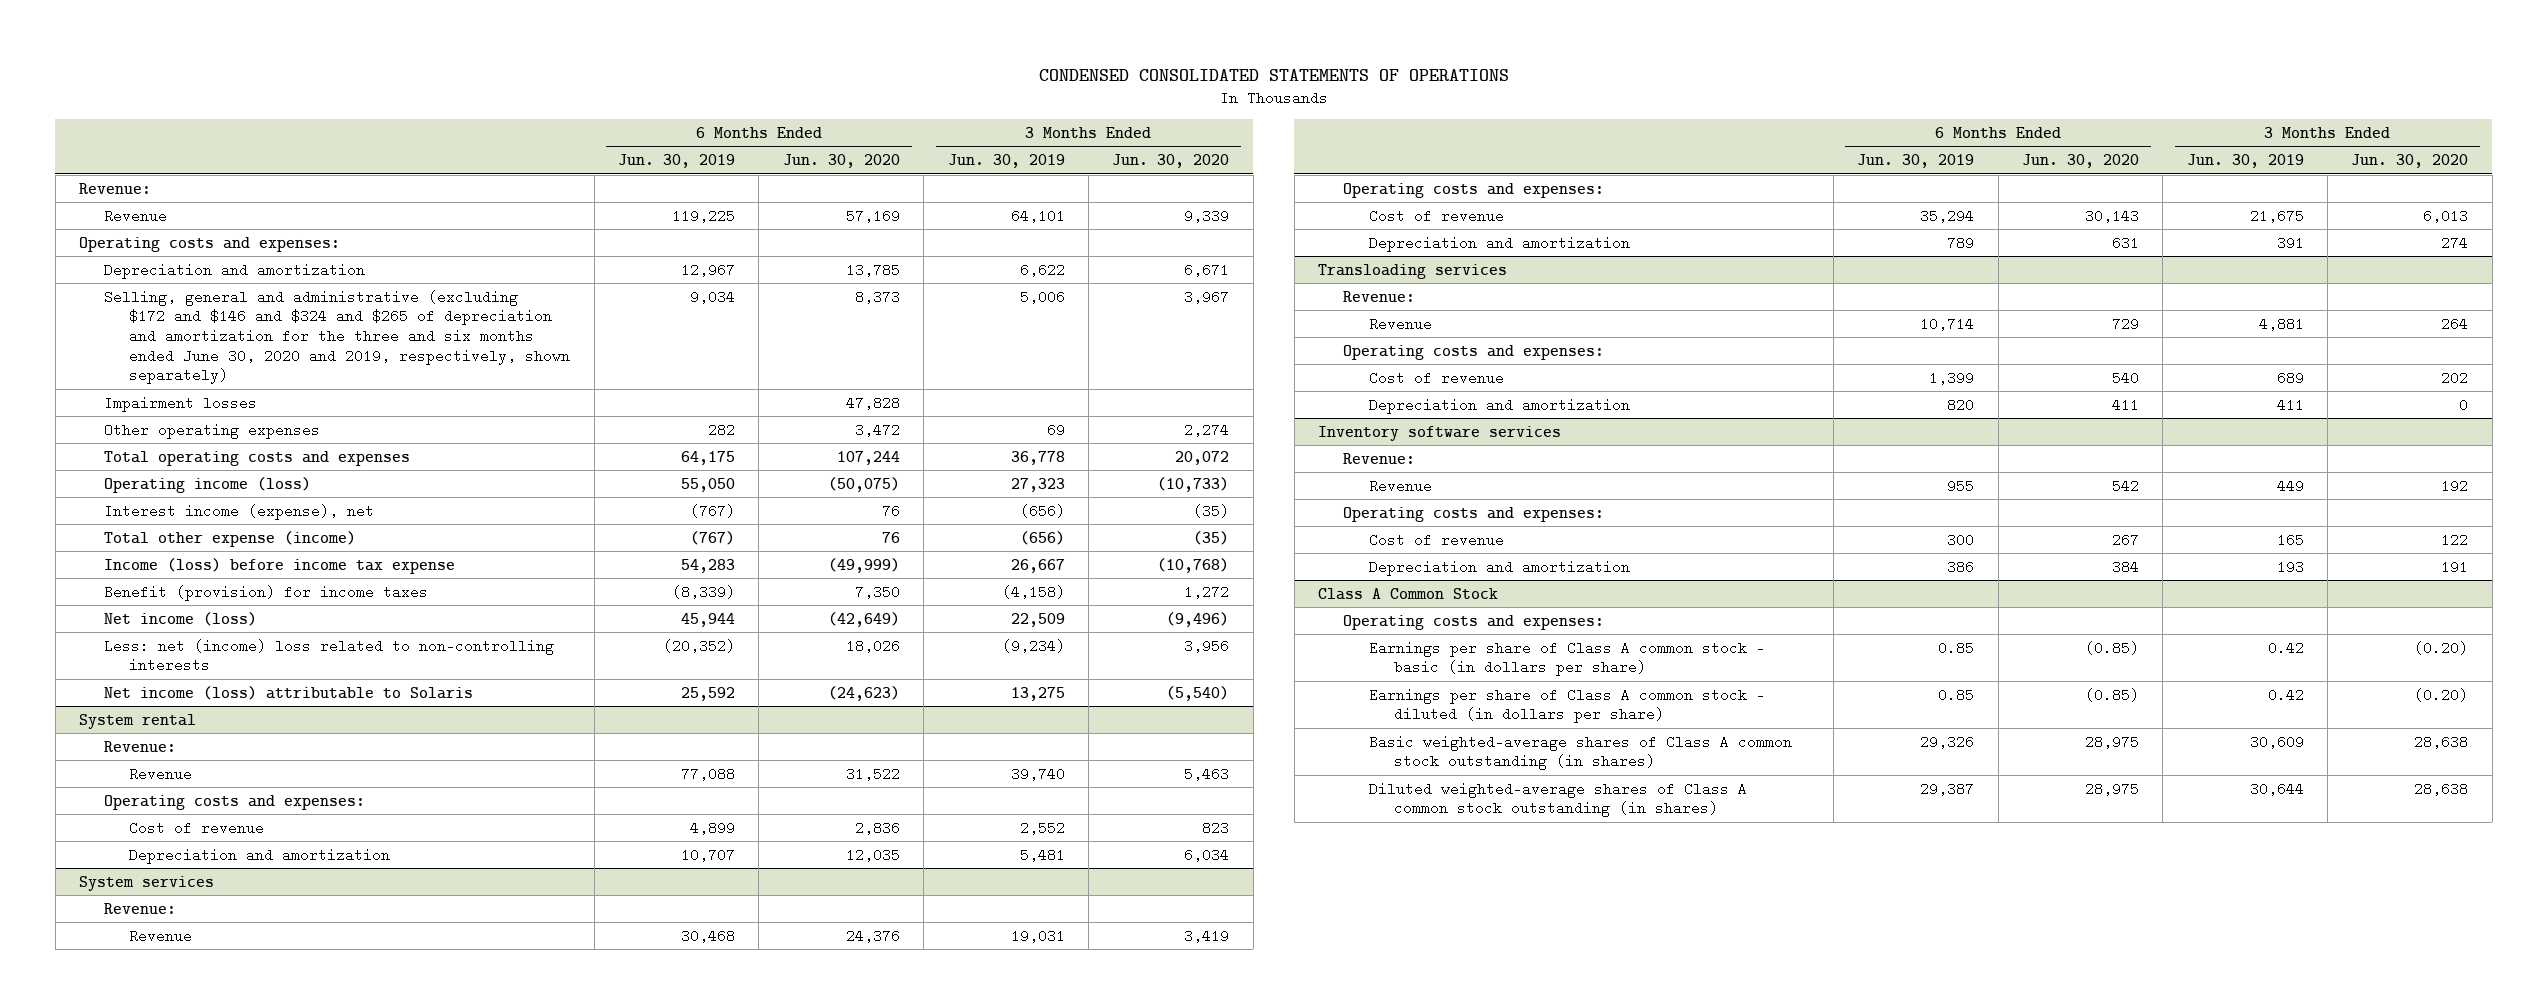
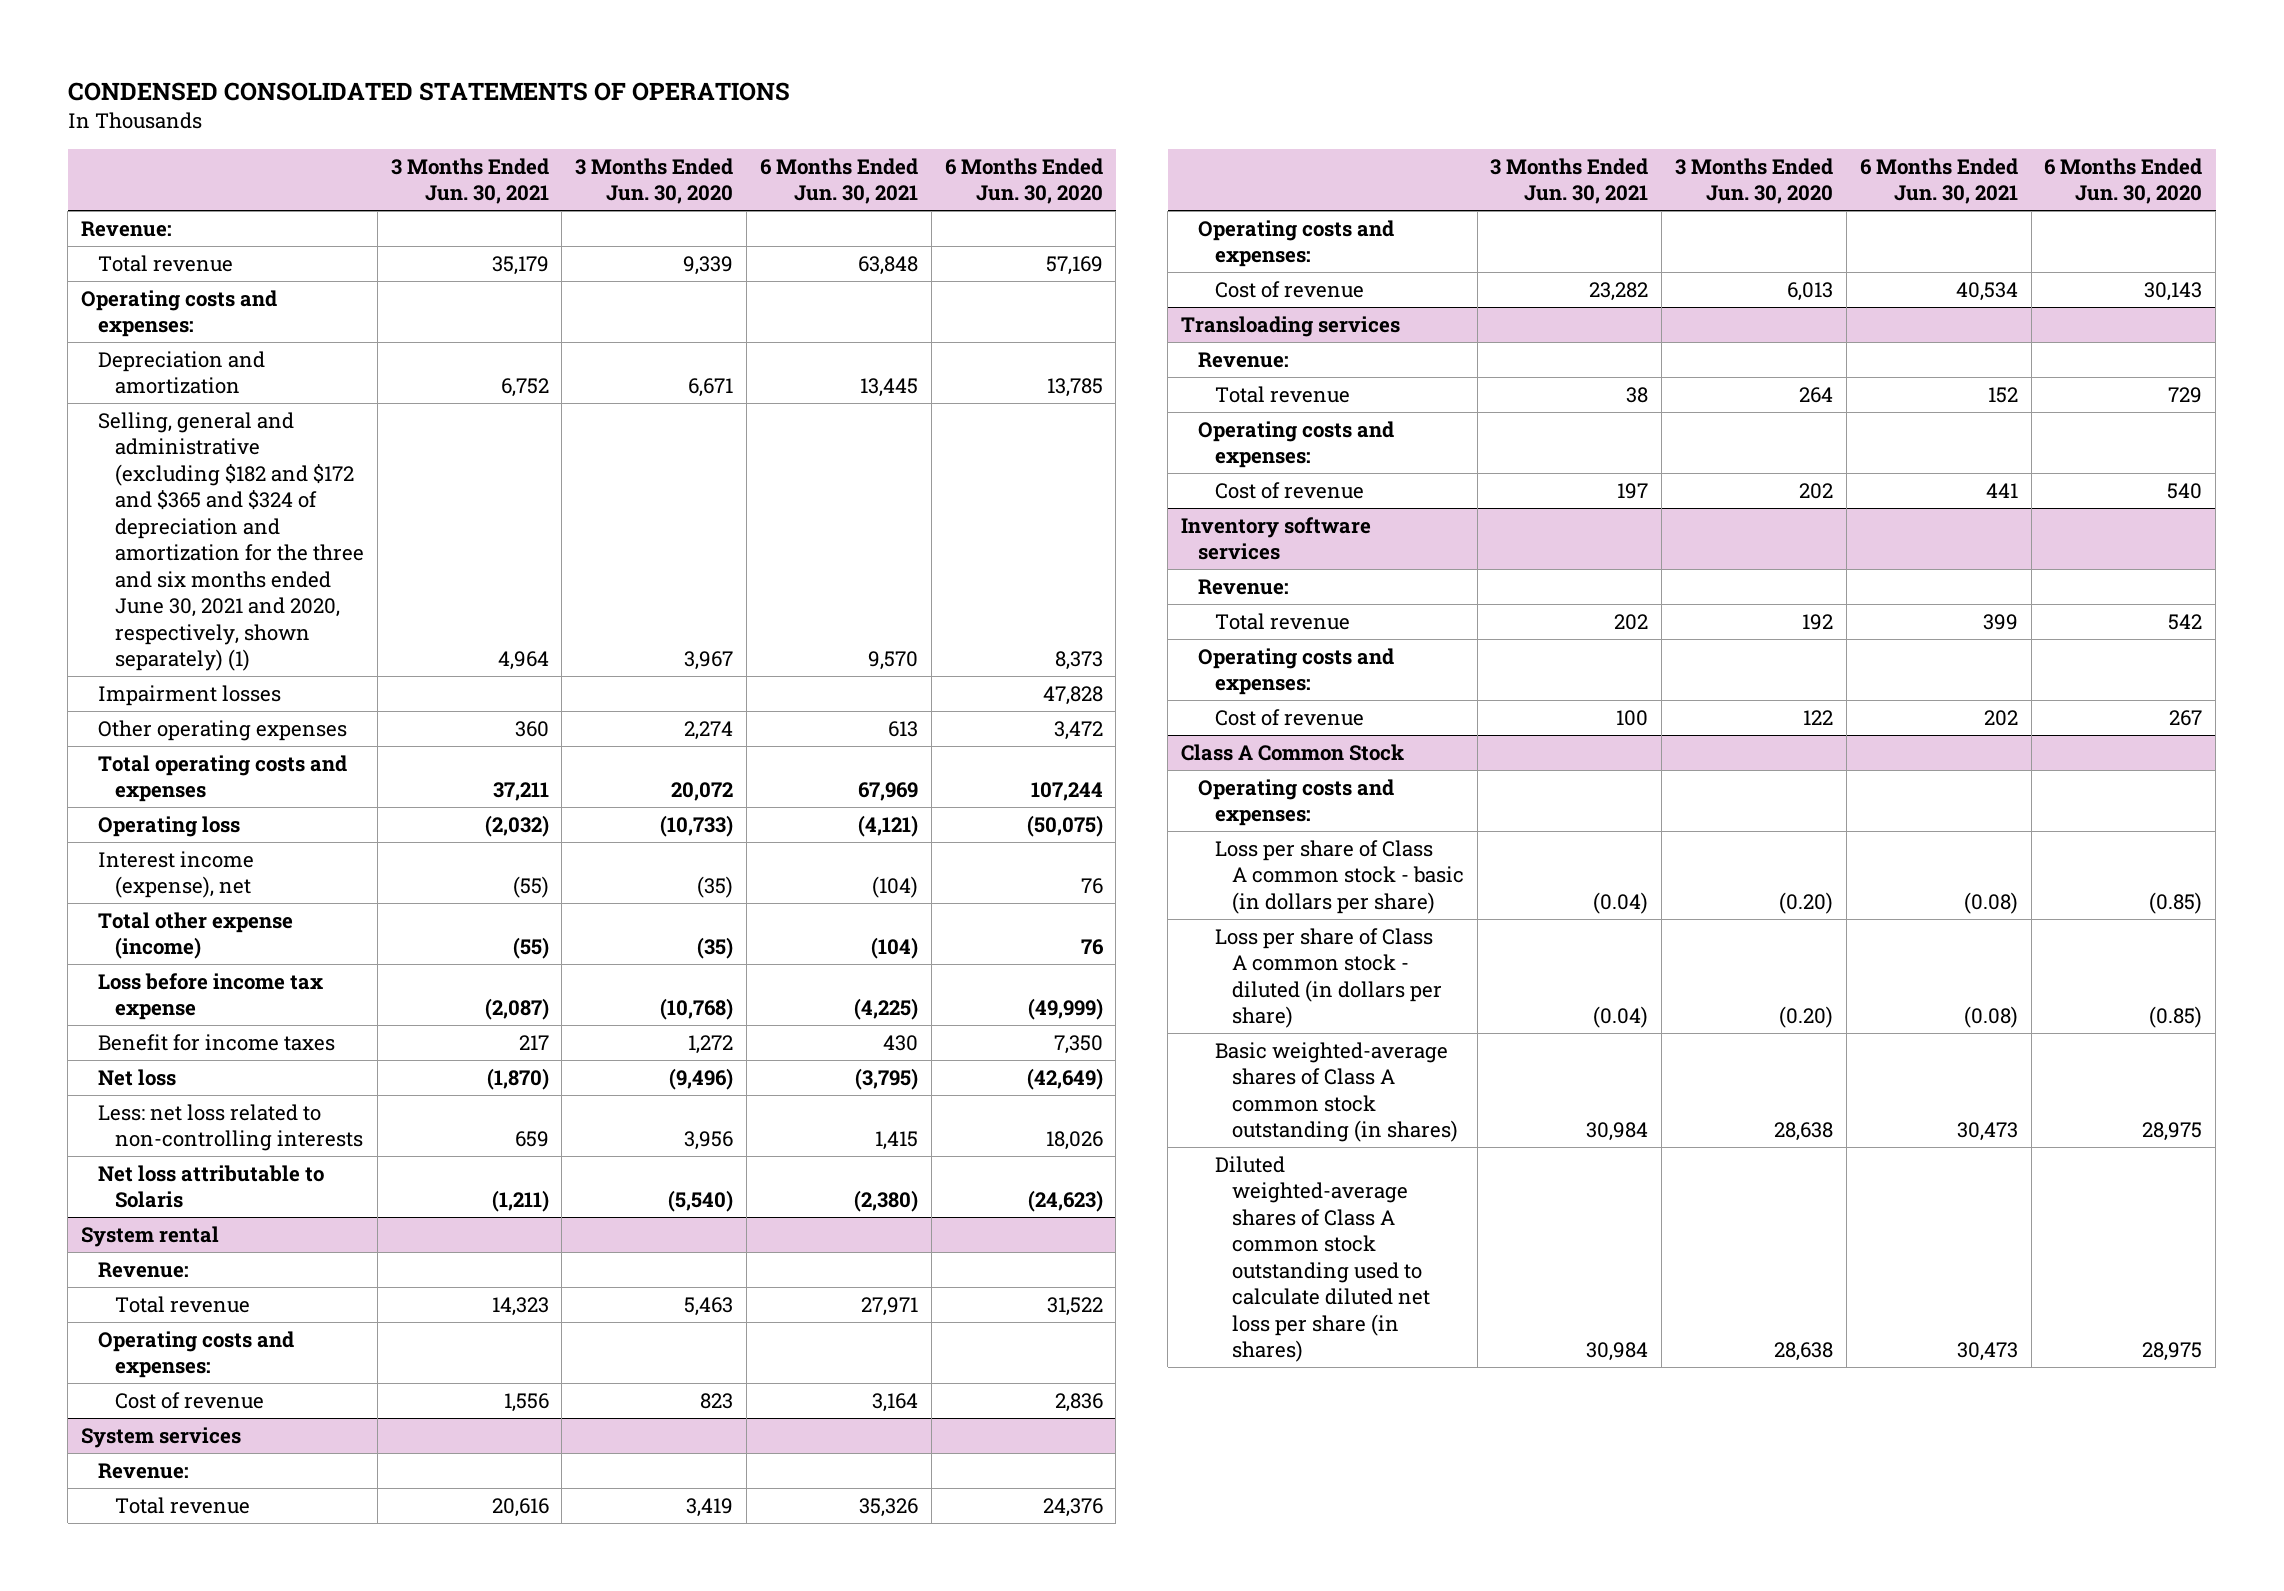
[618,154,736,169] Jun. 30, 2019 -> none
[947,154,1065,169] Jun. 30, 2019 -> none
none -> [390,157,549,205] 3 Months Ended Jun. 30, 2021
none -> [759,157,918,205] 6 Months Ended Jun. 30, 2021
[104,208,168,223] Revenue -> [98,254,234,272] Total revenue
[104,289,571,385] Selling, general and administrative (excluding $172 and $146 and $324 and $265 of depreciation and amortization for the three and six months ended June 30, 2020 and 2019, respectively, shown separately) -> [98,411,364,672] Selling, general and administrative (excluding $182 and $172 and $365 and $324 of depreciation and amortization for the three and six months ended June 30, 2021 and 2020, respectively, shown separately) (1)
[104,476,312,493] Operating income (loss) -> [98,815,241,837] Operating loss
[104,557,456,574] Income (loss) before income tax expense -> [98,972,324,1021] Loss before income tax expense
[104,584,429,601] Benefit (provision) for income taxes -> [98,1033,336,1051] Benefit for income taxes
[104,611,258,626] Net income (loss) -> [98,1068,177,1086] Net loss
[104,638,555,673] Less: net (income) loss related to non-controlling interests -> [98,1103,363,1152] Less: net loss related to non-controlling interests
[104,685,474,700] Net income (loss) attributable to Solaris -> [98,1164,325,1209] Net loss attributable to Solaris
[129,766,193,781] Revenue -> [114,1295,250,1313] Total revenue
[129,847,391,864] Depreciation and amortization -> none
[129,928,193,943] Revenue -> [114,1496,250,1514] Total revenue
[1368,235,1630,252] Depreciation and amortization -> none
[1368,316,1432,331] Revenue -> [1214,385,1350,403] Total revenue
[1368,397,1630,414] Depreciation and amortization -> none
[1368,478,1432,493] Revenue -> [1214,612,1350,630] Total revenue
[1368,559,1630,576] Depreciation and amortization -> none
[1368,640,1765,677] Earnings per share of Class A common stock - basic (in dollars per share) -> [1214,839,1464,914] Loss per share of Class A common stock - basic (in dollars per share)
[1368,687,1765,724] Earnings per share of Class A common stock - diluted (in dollars per share) -> [1214,927,1442,1029] Loss per share of Class A common stock - diluted (in dollars per share)
[1368,781,1747,818] Diluted weighted-average shares of Class A common stock outstanding (in shares) -> [1214,1155,1430,1363] Diluted weighted-average shares of Class A common stock outstanding used to calculate diluted net loss per share (in shares)

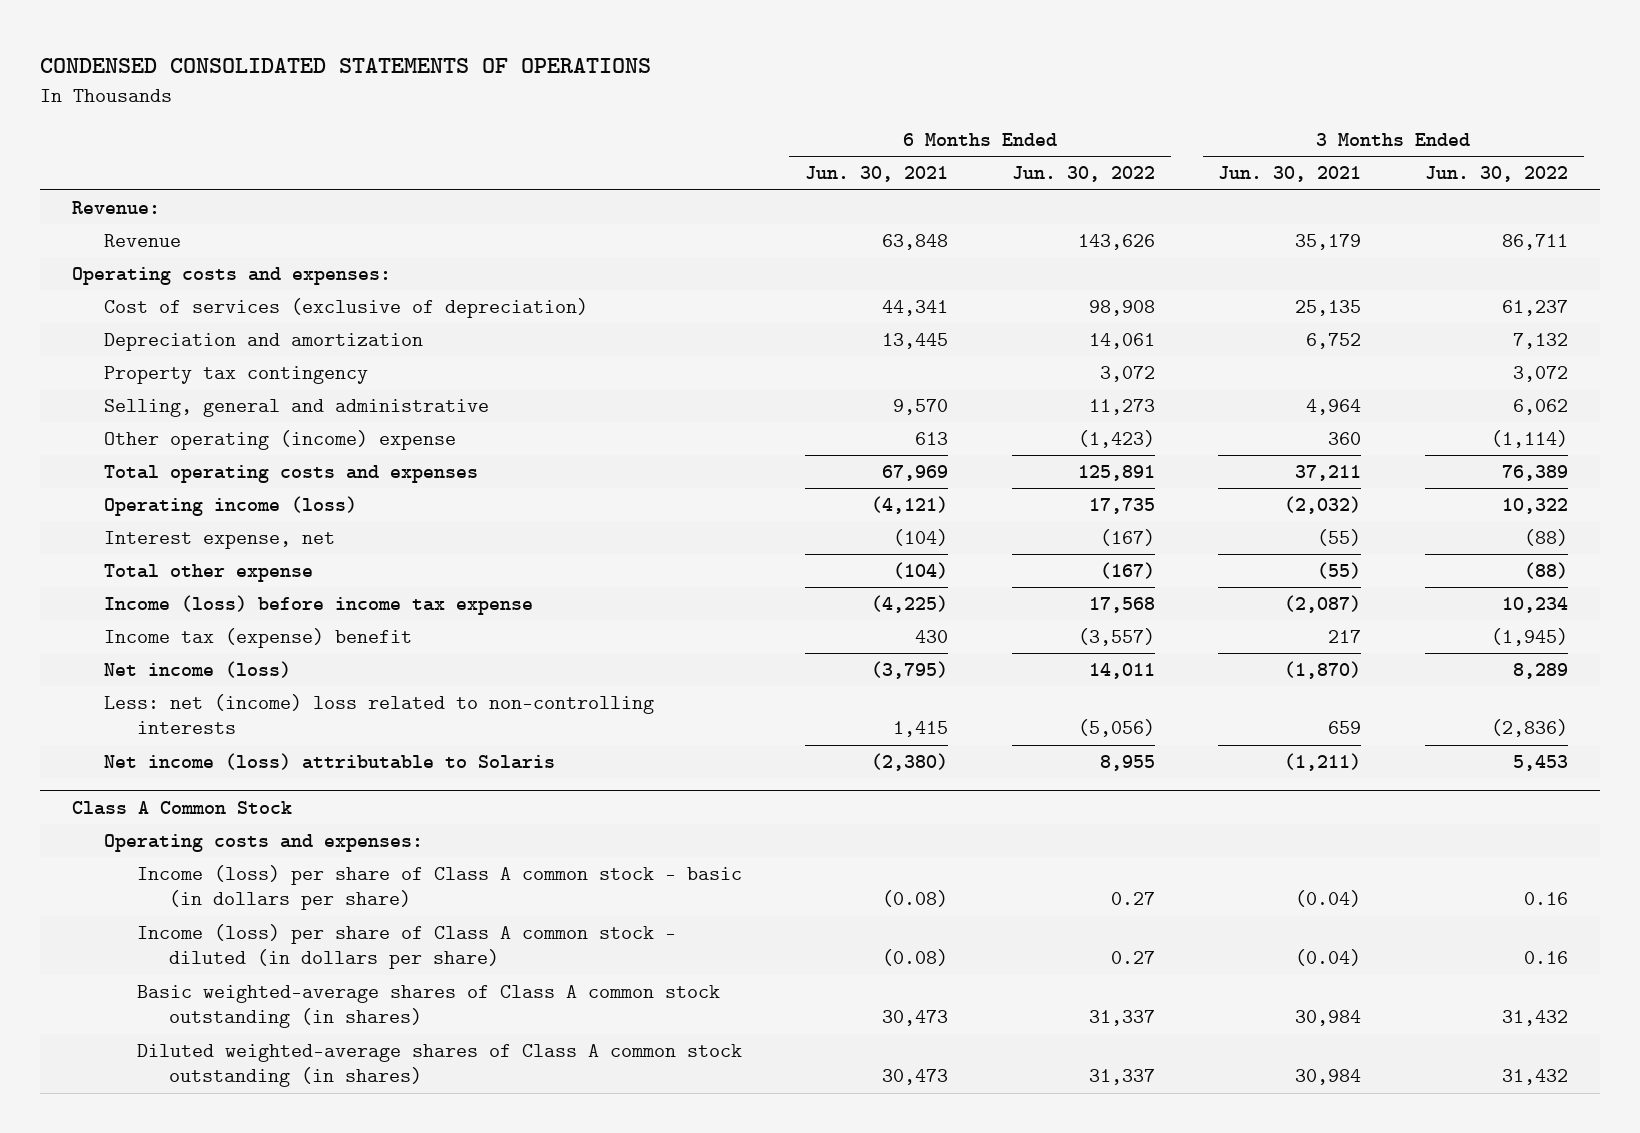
[575,157,734,205] 3 Months Ended Jun. 30, 2020 -> none
[944,157,1103,205] 6 Months Ended Jun. 30, 2020 -> none
none -> [1011,166,1155,183] Jun. 30, 2022
none -> [1425,166,1569,183] Jun. 30, 2022
[98,254,234,272] Total revenue -> [104,234,182,248] Revenue
none -> [104,298,589,319] Cost of services (exclusive of depreciation)
[98,684,282,706] Impairment losses -> none
none -> [104,366,369,385] Property tax contingency
[98,411,364,672] Selling, general and administrative (excluding $182 and $172 and $365 and $324 of depreciation and amortization for the three and six months ended June 30, 2021 and 2020, respectively, shown separately) (1) -> [104,399,490,418] Selling, general and administrative
[98,719,348,741] Other operating expenses -> [104,430,457,451] Other operating (income) expense
[81,1225,220,1247] System rental -> none
[98,1261,190,1278] Revenue: -> none
[114,1295,250,1313] Total revenue -> none
[98,1330,295,1379] Operating costs and expenses: -> none
[114,1391,264,1409] Cost of revenue -> none
[81,1426,242,1448] System services -> none
[98,1462,190,1479] Revenue: -> none
[114,1496,250,1514] Total revenue -> none
[1197,219,1394,268] Operating costs and expenses: -> none
[1214,280,1364,298] Cost of revenue -> none
[1181,315,1401,337] Transloading services -> none
[1197,351,1289,368] Revenue: -> none
[1214,385,1350,403] Total revenue -> none
[1197,420,1394,469] Operating costs and expenses: -> none
[1214,481,1364,499] Cost of revenue -> none
[1181,516,1372,561] Inventory software services -> none
[1197,578,1289,595] Revenue: -> none
[1214,612,1350,630] Total revenue -> none
[1197,647,1394,696] Operating costs and expenses: -> none
[1214,708,1364,726] Cost of revenue -> none
[98,815,241,837] Operating loss -> [104,496,358,517] Operating income (loss)
[98,850,255,899] Interest income (expense), net -> [104,531,336,550] Interest expense, net
[98,911,294,960] Total other expense (income) -> [104,564,314,583] Total other expense
[98,972,324,1021] Loss before income tax expense -> [104,595,534,616] Income (loss) before income tax expense
[98,1033,336,1051] Benefit for income taxes -> [104,628,413,649] Income tax (expense) benefit
[98,1068,177,1086] Net loss -> [104,661,292,679] Net income (loss)
[98,1103,363,1152] Less: net loss related to non-controlling interests -> [104,694,655,735] Less: net (income) loss related to non-controlling interests
[98,1164,325,1209] Net loss attributable to Solaris -> [104,753,556,771] Net income (loss) attributable to Solaris
[1214,839,1464,914] Loss per share of Class A common stock - basic (in dollars per share) -> [136,865,742,911] Income (loss) per share of Class A common stock - basic (in dollars per share)
[1214,927,1442,1029] Loss per share of Class A common stock - diluted (in dollars per share) -> [136,924,676,970] Income (loss) per share of Class A common stock - diluted (in dollars per share)
[1214,1155,1430,1363] Diluted weighted-average shares of Class A common stock outstanding used to calculate diluted net loss per share (in shares) -> [136,1044,742,1088] Diluted weighted-average shares of Class A common stock outstanding (in shares)

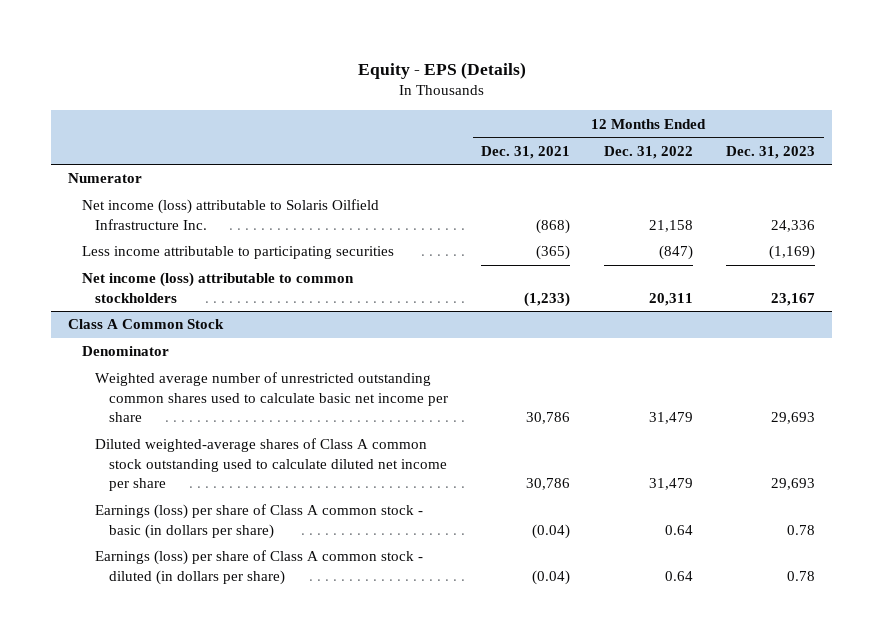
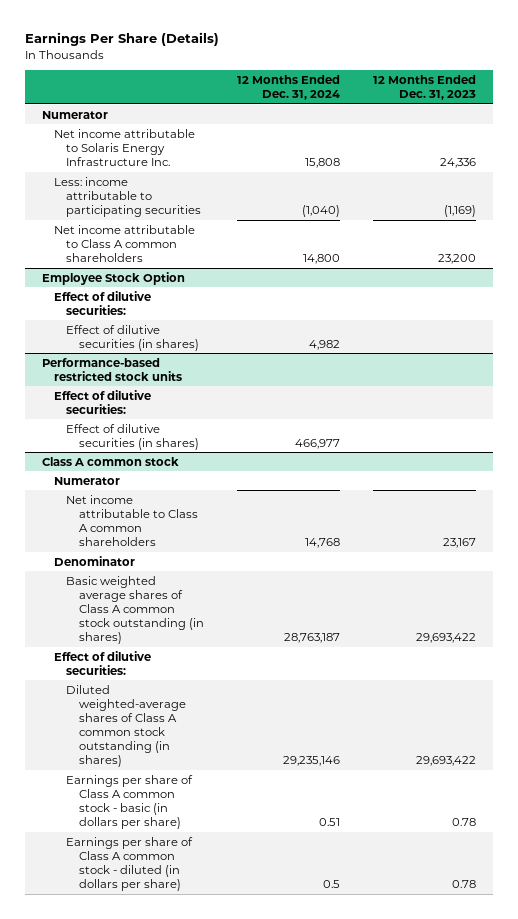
[357,61,526,79] Equity - EPS (Details) -> [25,32,220,47] Earnings Per Share (Details)
[481,145,571,159] Dec. 31, 2021 -> none
[603,145,693,159] Dec. 31, 2022 -> none
none -> [236,74,340,100] 12 Months Ended Dec. 31, 2024
[81,199,379,230] Net income (loss) attributable to Solaris Oilfield Infrastructure Inc. -> [54,128,196,166] Net income attributable to Solaris Energy Infrastructure Inc.
[81,246,394,260] Less income attributable to participating securities -> [54,176,202,217] Less: income attributable to participating securities
[81,272,354,303] Net income (loss) attributable to common stockholders -> [54,224,196,262] Net income attributable to Class A common shareholders
[771,292,816,306] 23,167 -> [437,253,476,264] 23,200
none -> [41,271,185,285] Employee Stock Option
none -> [54,290,152,315] Effect of dilutive securities:
none -> [66,324,199,351] Effect of dilutive securities (in shares)
none -> [41,357,183,381] Performance-based restricted stock units
none -> [54,389,152,414] Effect of dilutive securities:
none -> [66,423,199,450] Effect of dilutive securities (in shares)
[68,319,225,330] Class A Common Stock -> [41,456,179,466] Class A common stock
none -> [54,476,121,485] Numerator
none -> [66,494,198,547] Net income attributable to Class A common shareholders
[95,372,448,423] Weighted average number of unrestricted outstanding common shares used to calculate basic net income per share -> [66,575,204,645] Basic weighted average shares of Class A common stock outstanding (in shares)
[771,412,816,425] 29,693 -> [415,633,476,644] 29,693,422
none -> [54,650,152,675] Effect of dilutive securities:
[95,438,447,492] Diluted weighted-average shares of Class A common stock outstanding used to calculate diluted net income per share -> [66,684,186,768] Diluted weighted-average shares of Class A common stock outstanding (in shares)
[771,478,816,491] 29,693 -> [415,756,476,767] 29,693,422
[95,504,424,539] Earnings (loss) per share of Class A common stock - basic (in dollars per share) -> [66,774,194,830] Earnings per share of Class A common stock - basic (in dollars per share)
[95,550,424,585] Earnings (loss) per share of Class A common stock - diluted (in dollars per share) -> [66,836,194,892] Earnings per share of Class A common stock - diluted (in dollars per share)

